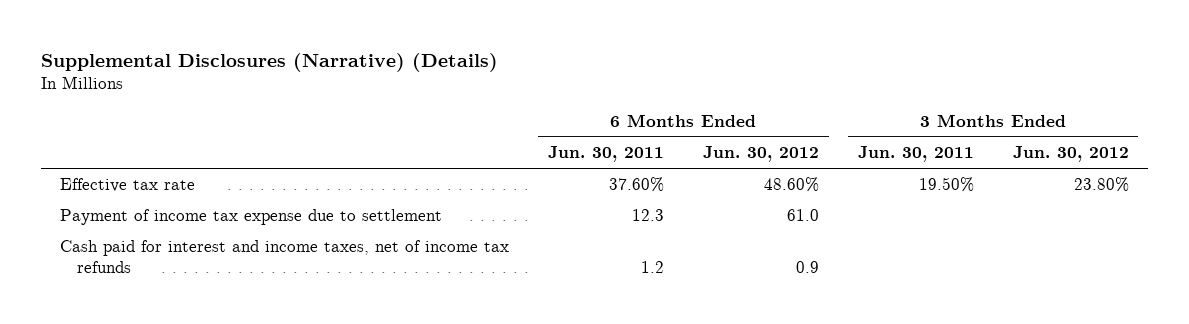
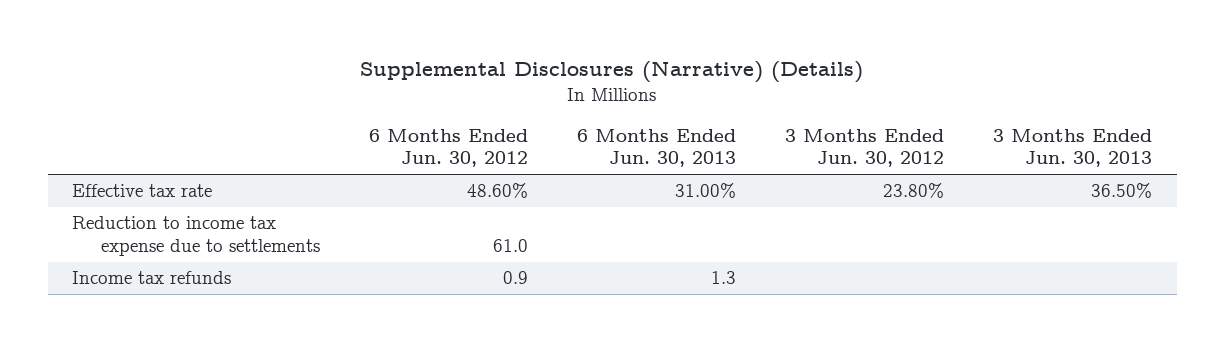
[547,146,664,163] Jun. 30, 2011 -> none
[857,146,974,163] Jun. 30, 2011 -> none
none -> [576,128,736,168] 6 Months Ended Jun. 30, 2013
none -> [993,128,1153,168] 3 Months Ended Jun. 30, 2013
[60,209,443,226] Payment of income tax expense due to settlement -> [72,216,320,257] Reduction to income tax expense due to settlements
[60,240,510,273] Cash paid for interest and income taxes, net of income tax refunds -> [72,271,232,285] Income tax refunds

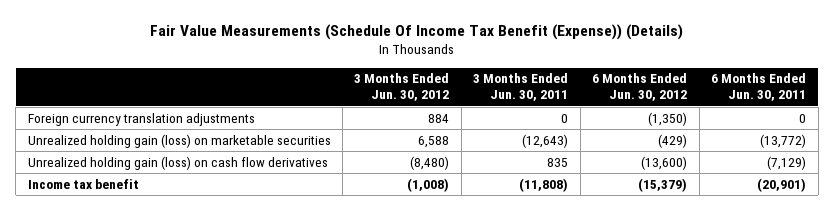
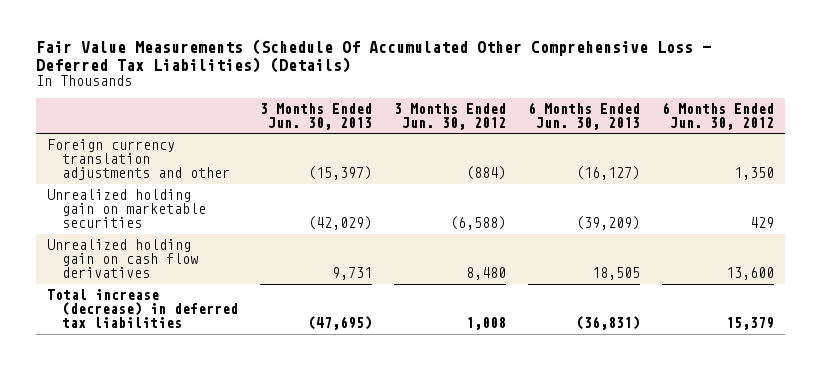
[149,24,683,41] Fair Value Measurements (Schedule Of Income Tax Benefit (Expense)) (Details) -> [35,39,711,73] Fair Value Measurements (Schedule Of Accumulated Other Comprehensive Loss - Deferred Tax Liabilities) (Details)
[473,73,569,102] 3 Months Ended Jun. 30, 2011 -> none
[711,73,807,102] 6 Months Ended Jun. 30, 2011 -> none
none -> [260,102,373,130] 3 Months Ended Jun. 30, 2013
none -> [527,101,640,130] 6 Months Ended Jun. 30, 2013
[27,178,139,189] Income tax benefit -> none
[27,112,255,126] Foreign currency translation adjustments -> [46,139,231,181] Foreign currency translation adjustments and other
[428,113,450,123] 884 -> [466,166,507,181] (884)
[648,111,688,126] (1,350) -> [733,167,774,181] 1,350
[27,133,331,148] Unrealized holding gain (loss) on marketable securities -> [46,189,207,229] Unrealized holding gain on marketable securities
[418,135,450,148] 6,588 -> [450,216,507,231] (6,588)
[658,133,688,148] (429) -> [749,217,774,229] 429
[27,155,328,170] Unrealized holding gain (loss) on cash flow derivatives -> [46,239,199,279] Unrealized holding gain on cash flow derivatives
[410,155,450,170] (8,480) -> [466,267,507,281] 8,480
[641,155,688,170] (13,600) -> [725,267,774,281] 13,600
none -> [46,289,239,329] Total increase (decrease) in deferred tax liabilities

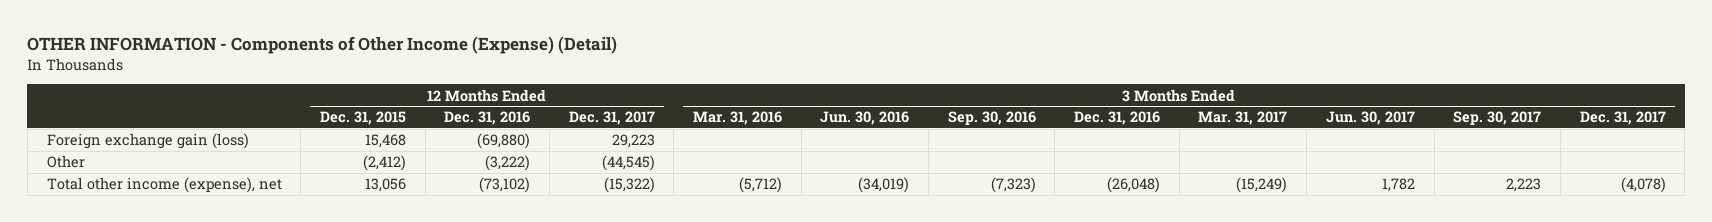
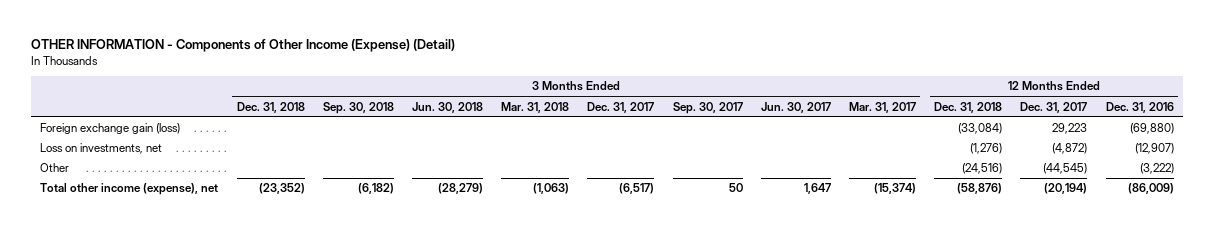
[319,111,406,126] Dec. 31, 2015 -> none
[693,111,783,126] Mar. 31, 2016 -> none
[820,111,910,126] Jun. 30, 2016 -> none
[947,111,1036,126] Sep. 30, 2016 -> none
[1074,111,1161,126] Dec. 31, 2016 -> none
none -> [236,101,305,113] Dec. 31, 2018
none -> [322,101,394,114] Sep. 30, 2018
none -> [411,101,483,113] Jun. 30, 2018
none -> [501,101,570,113] Mar. 31, 2018
none -> [934,101,1003,113] Dec. 31, 2018
none -> [40,143,163,155] Loss on investments, net
[479,177,531,194] (73,102) -> [1127,183,1174,195] (86,009)
[603,177,655,194] (15,322) -> [1044,183,1088,195] (20,194)
[1236,177,1288,194] (15,249) -> [873,183,916,195] (15,374)
[1381,178,1415,193] 1,782 -> [803,183,831,195] 1,647
[1506,178,1542,193] 2,223 -> [728,183,743,193] 50
[1620,177,1666,194] (4,078) -> [619,183,655,195] (6,517)

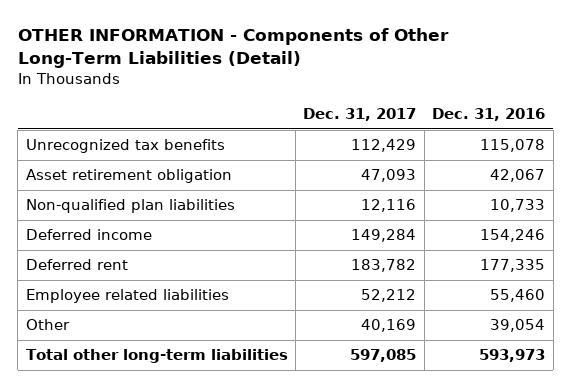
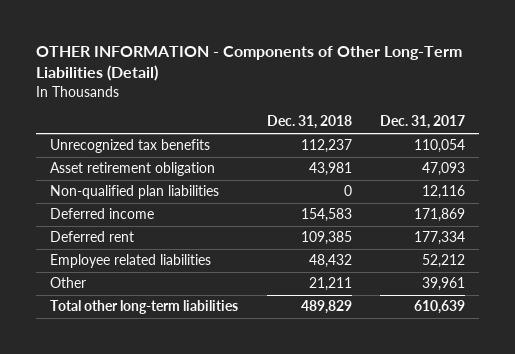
[432,108,546,122] Dec. 31, 2016 -> none
none -> [266,115,352,130] Dec. 31, 2018
[351,139,417,153] 112,429 -> [414,139,466,154] 110,054
[351,229,417,243] 149,284 -> [414,208,466,223] 171,869
[351,259,417,273] 183,782 -> [414,231,466,246] 177,334
[361,319,417,333] 40,169 -> [422,277,466,292] 39,961
[350,349,417,363] 597,085 -> [414,300,466,315] 610,639

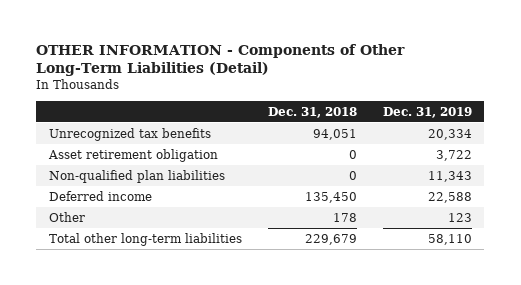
[380,115,466,130] Dec. 31, 2017 -> none
none -> [382,107,472,119] Dec. 31, 2019
[300,139,352,154] 112,237 -> [312,128,357,140] 94,051
[308,162,352,177] 43,981 -> [348,149,357,159] 0
[50,231,135,243] Deferred rent -> none
[50,254,212,269] Employee related liabilities -> none
[300,208,352,223] 154,583 -> [304,191,357,203] 135,450
[308,277,352,292] 21,211 -> [332,212,357,222] 178
[300,300,352,315] 489,829 -> [304,233,357,245] 229,679

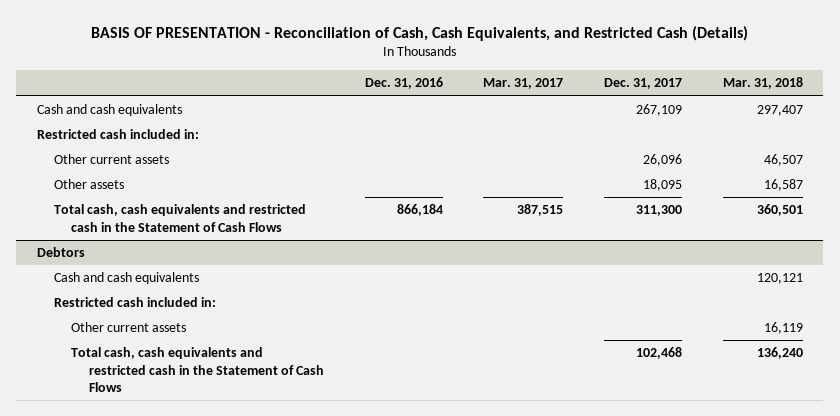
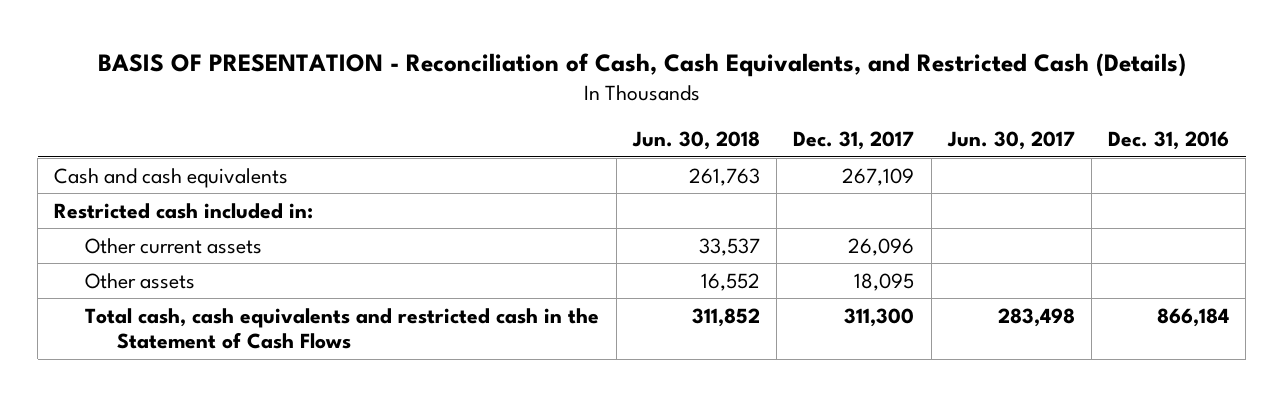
[483,78,564,90] Mar. 31, 2017 -> none
[723,77,804,90] Mar. 31, 2018 -> none
none -> [631,131,760,151] Jun. 30, 2018
none -> [946,131,1075,151] Jun. 30, 2017
[36,247,85,258] Debtors -> none
[53,272,199,285] Cash and cash equivalents -> none
[53,297,216,308] Restricted cash included in: -> none
[71,322,187,333] Other current assets -> none
[71,347,324,393] Total cash, cash equivalents and restricted cash in the Statement of Cash Flows -> none

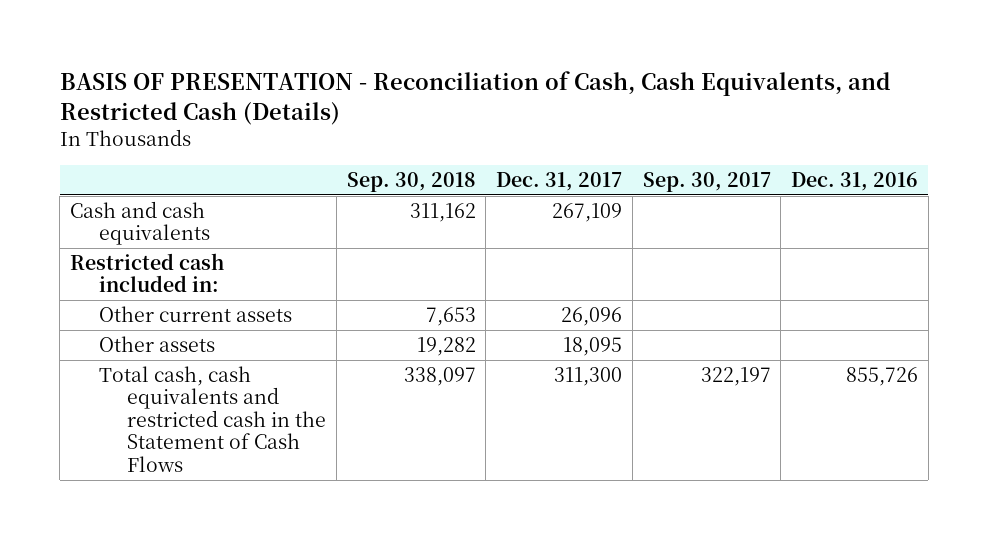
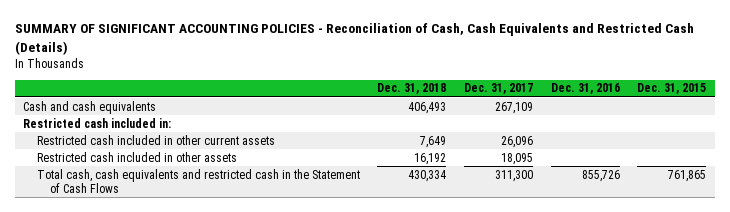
[59,70,890,125] BASIS OF PRESENTATION - Reconciliation of Cash, Cash Equivalents, and Restricted Cash (Details) -> [14,23,694,55] SUMMARY OF SIGNIFICANT ACCOUNTING POLICIES - Reconciliation of Cash, Cash Equivalents and Restricted Cash (Details)
[346,172,476,193] Sep. 30, 2018 -> none
[642,172,771,193] Sep. 30, 2017 -> none
none -> [377,83,447,95] Dec. 31, 2018
none -> [637,83,707,95] Dec. 31, 2015
[98,305,292,322] Other current assets -> [36,134,275,145] Restricted cash included in other current assets
[98,335,215,352] Other assets -> [36,151,237,162] Restricted cash included in other assets

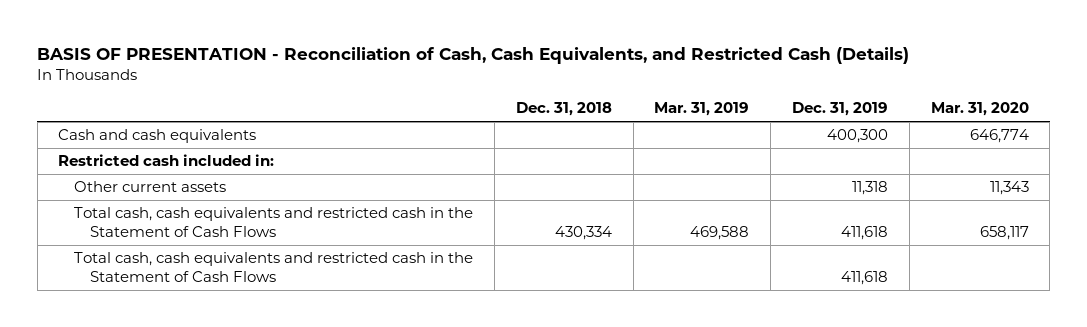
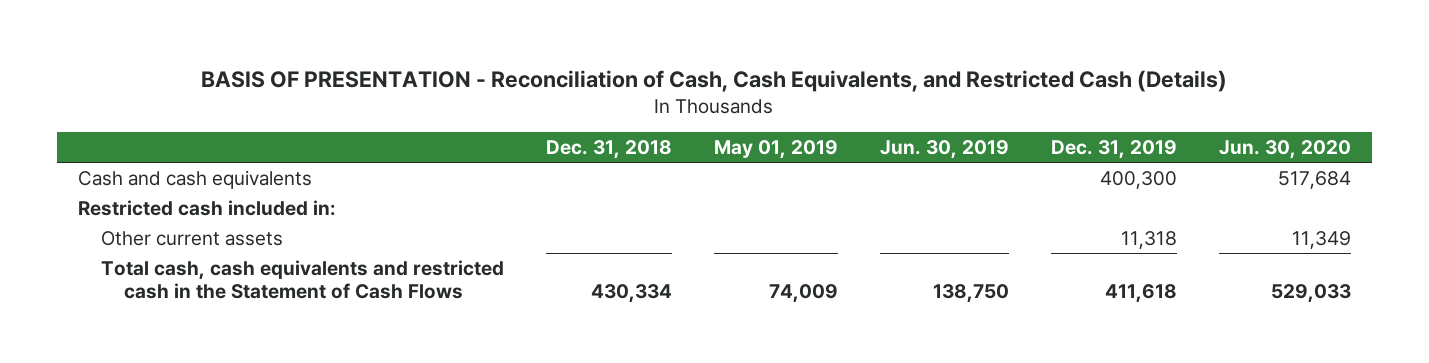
[654,102,750,117] Mar. 31, 2019 -> none
[930,102,1029,117] Mar. 31, 2020 -> none
none -> [713,140,838,160] May 01, 2019
none -> [879,140,1009,160] Jun. 30, 2019
none -> [1219,140,1352,160] Jun. 30, 2020
[74,252,474,283] Total cash, cash equivalents and restricted cash in the Statement of Cash Flows -> none

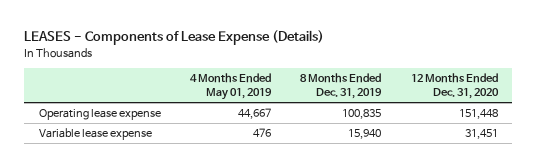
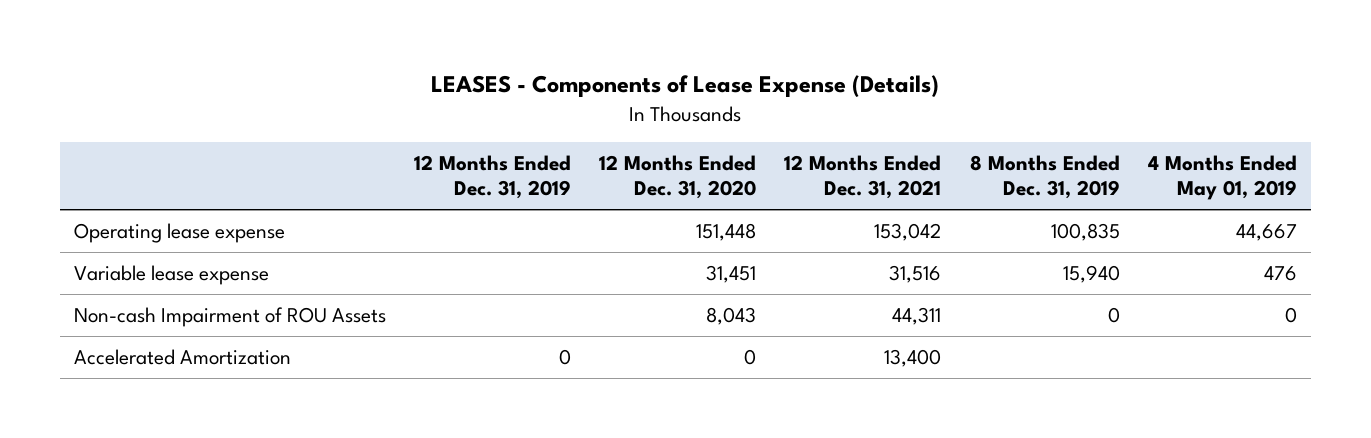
none -> [414,154,572,200] 12 Months Ended Dec. 31, 2019
none -> [784,154,942,200] 12 Months Ended Dec. 31, 2021
none -> [73,306,386,327] Non-cash Impairment of ROU Assets
none -> [73,348,291,365] Accelerated Amortization

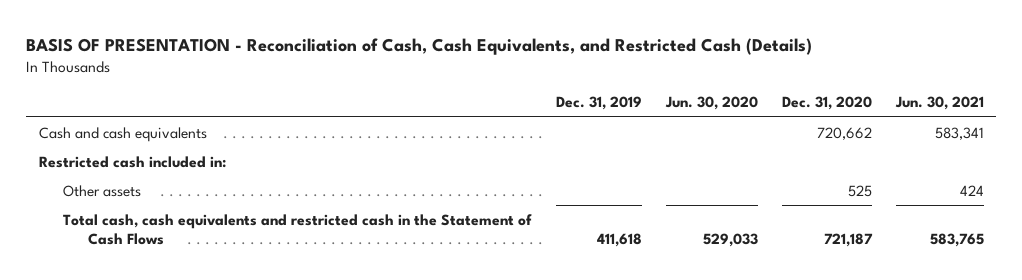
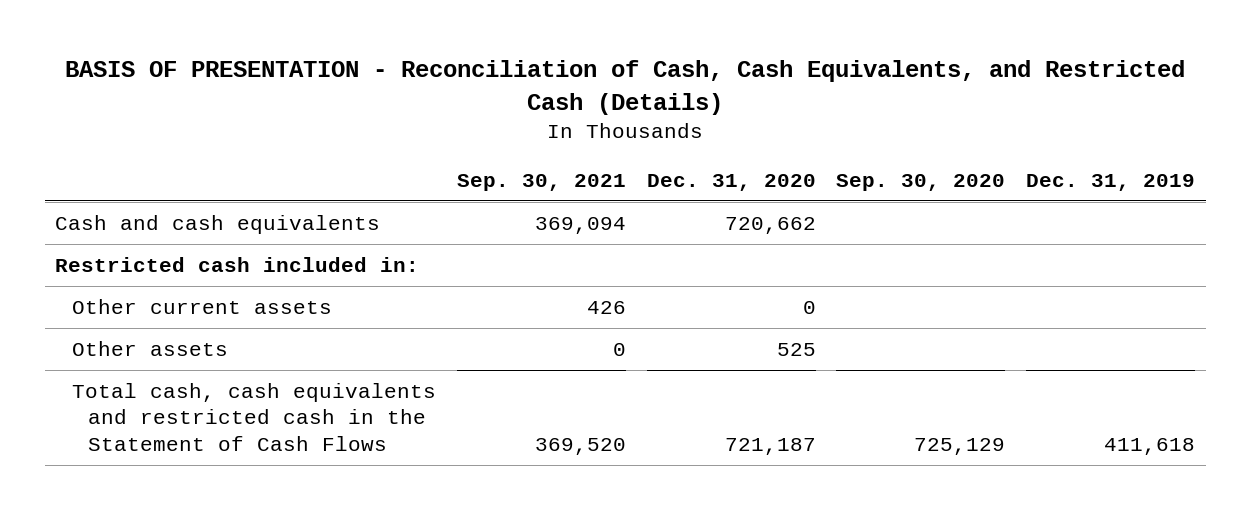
[664,96,758,111] Jun. 30, 2020 -> none
[894,96,984,111] Jun. 30, 2021 -> none
none -> [456,173,626,191] Sep. 30, 2021
none -> [836,173,1006,191] Sep. 30, 2020
none -> [71,298,332,314] Other current assets

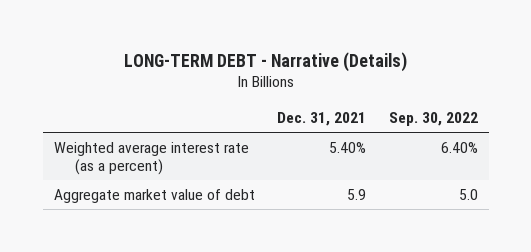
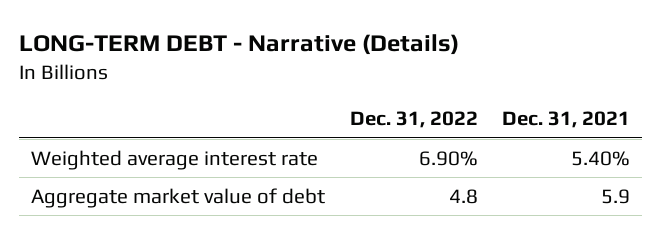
[388,112,478,127] Sep. 30, 2022 -> none
none -> [349,111,478,129] Dec. 31, 2022
[53,142,249,176] Weighted average interest rate (as a percent) -> [31,149,319,170] Weighted average interest rate

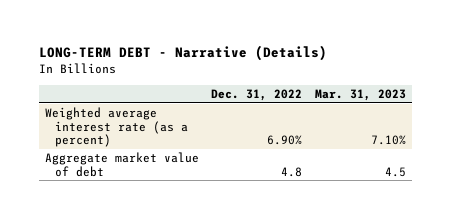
[502,111,631,129] Dec. 31, 2021 -> none
none -> [314,88,406,101] Mar. 31, 2023
[31,149,319,170] Weighted average interest rate -> [45,106,188,148] Weighted average interest rate (as a percent)

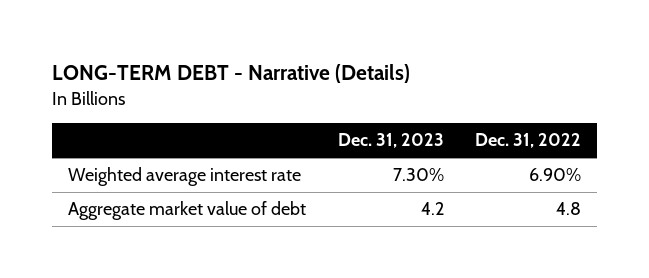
[314,88,406,101] Mar. 31, 2023 -> none
none -> [337,133,444,149] Dec. 31, 2023
[45,106,188,148] Weighted average interest rate (as a percent) -> [68,167,302,187] Weighted average interest rate

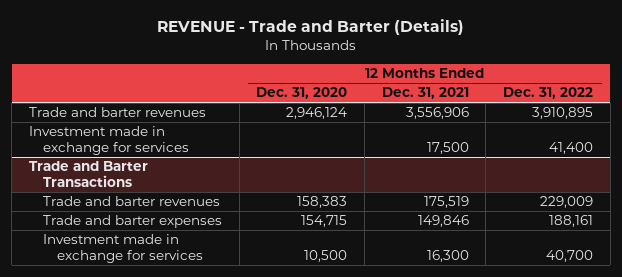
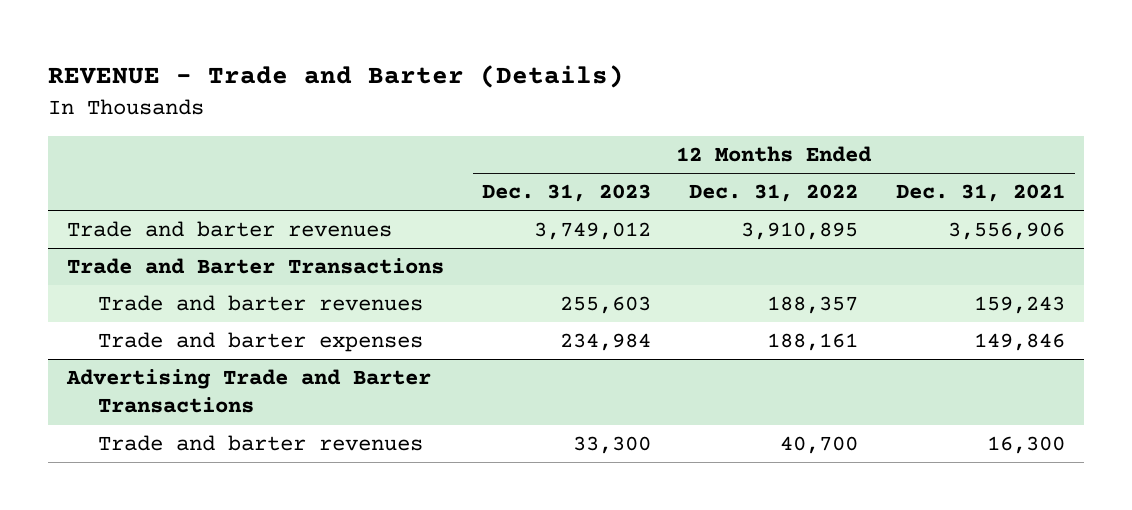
[256,87,348,100] Dec. 31, 2020 -> none
none -> [482,184,652,203] Dec. 31, 2023
[28,126,189,155] Investment made in exchange for services -> none
[423,196,469,209] 175,519 -> [974,296,1066,315] 159,243
[540,196,594,209] 229,009 -> [767,296,859,315] 188,357
none -> [66,369,432,414] Advertising Trade and Barter Transactions
[42,234,203,263] Investment made in exchange for services -> [98,435,424,452] Trade and barter revenues

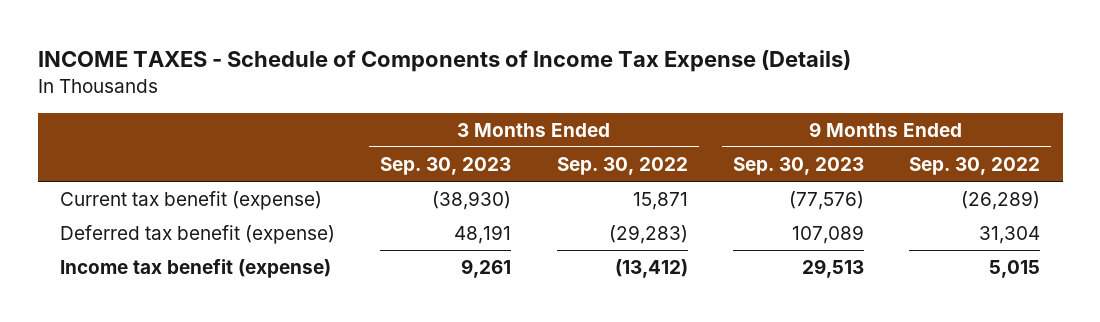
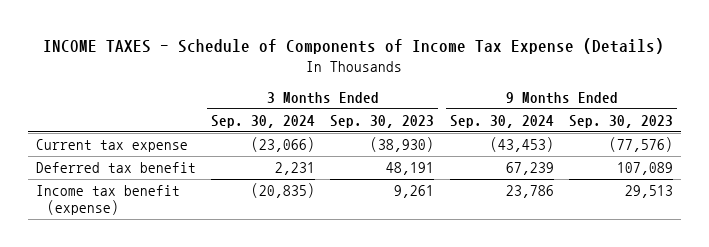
[556,157,688,176] Sep. 30, 2022 -> none
[909,157,1041,176] Sep. 30, 2022 -> none
none -> [211,115,316,129] Sep. 30, 2024
none -> [449,115,554,129] Sep. 30, 2024
[60,191,323,211] Current tax benefit (expense) -> [35,139,188,153] Current tax expense
[60,225,336,245] Deferred tax benefit (expense) -> [35,162,196,174] Deferred tax benefit

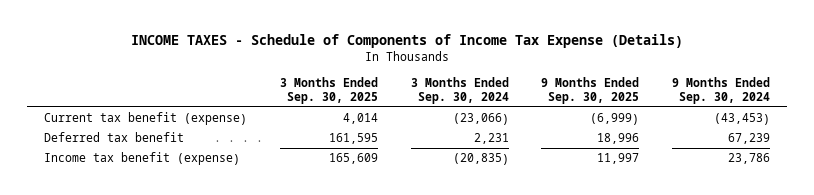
[330,115,435,129] Sep. 30, 2023 -> none
[569,115,674,129] Sep. 30, 2023 -> none
none -> [279,76,378,105] 3 Months Ended Sep. 30, 2025
none -> [541,76,640,105] 9 Months Ended Sep. 30, 2025
[35,139,188,153] Current tax expense -> [43,112,247,126] Current tax benefit (expense)

